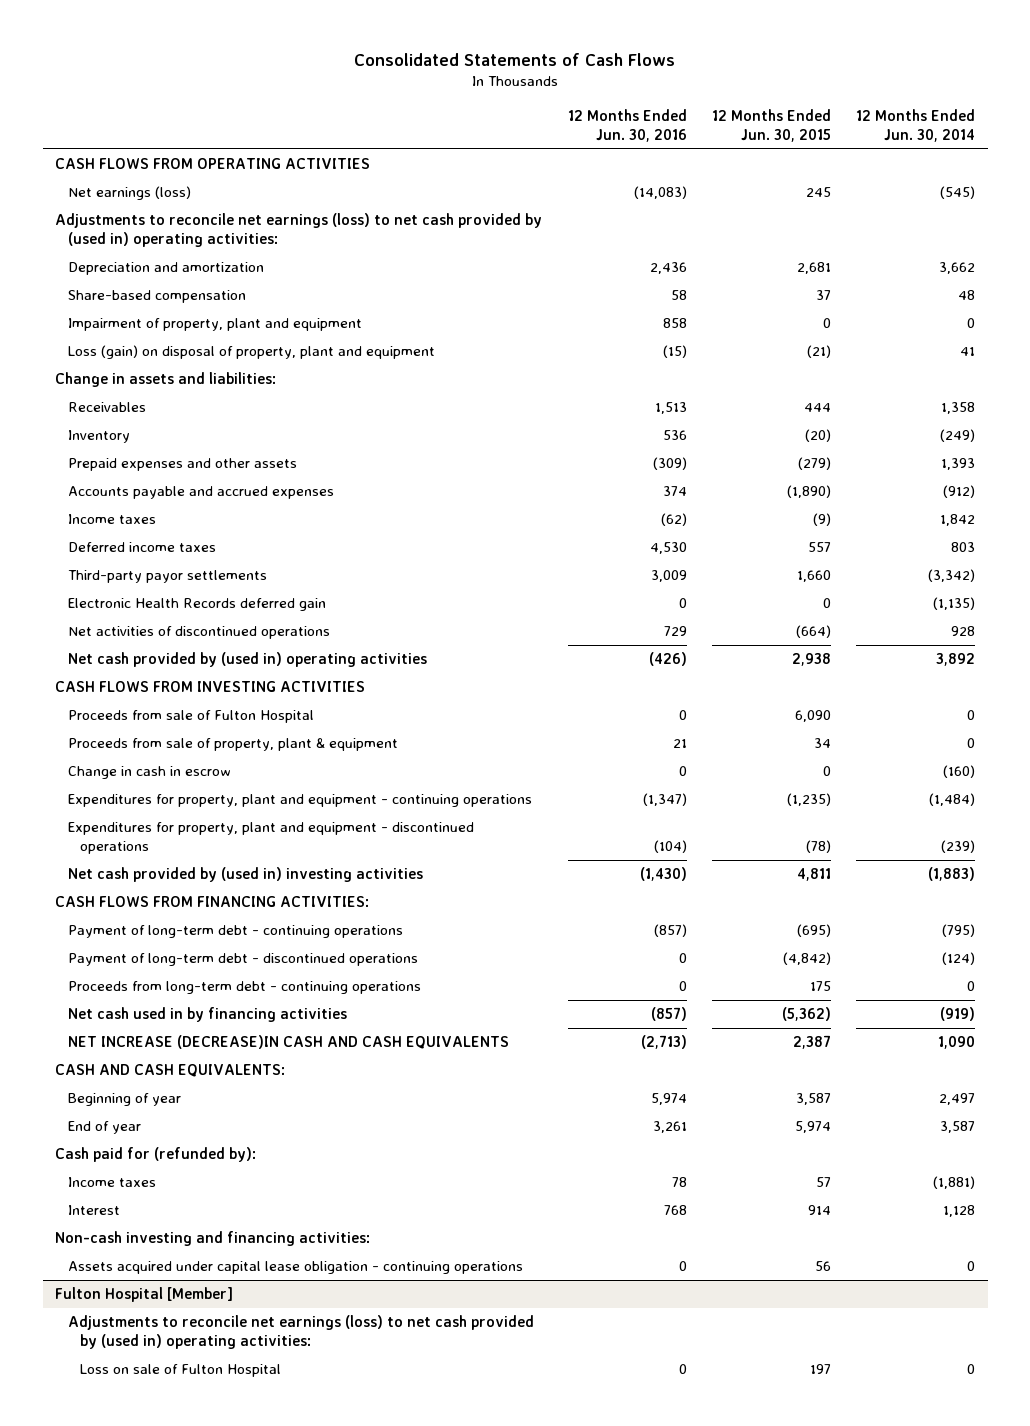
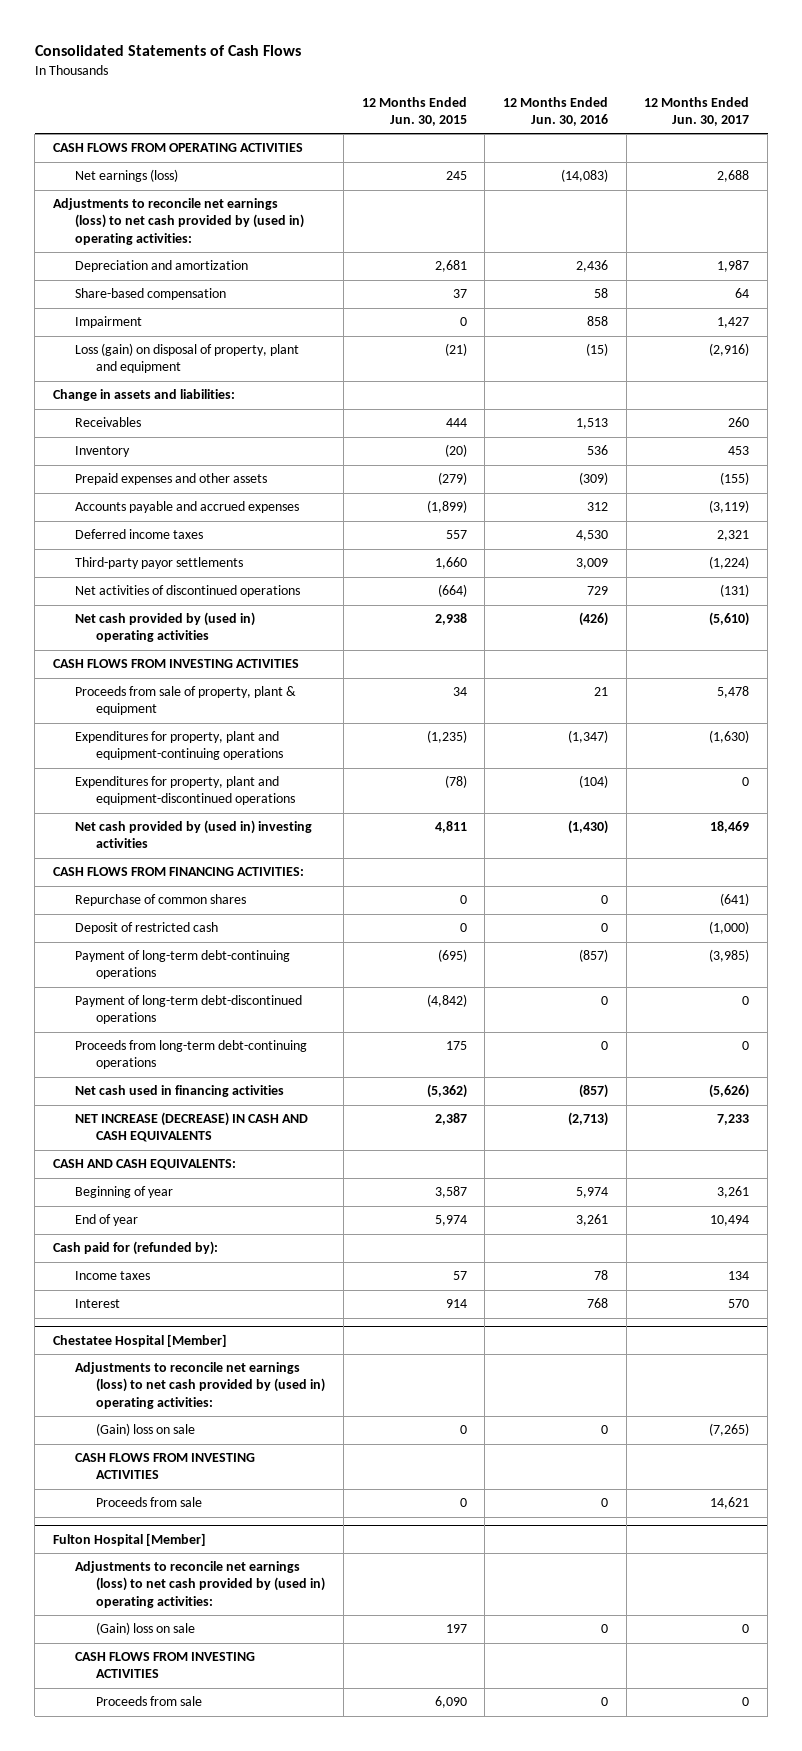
[855,108,975,142] 12 Months Ended Jun. 30, 2014 -> none
none -> [644,96,750,127] 12 Months Ended Jun. 30, 2017
[67,318,362,332] Impairment of property, plant and equipment -> [74,316,142,329] Impairment
[67,514,156,525] Income taxes -> none
[662,486,687,497] 374 -> [587,502,609,512] 312
[786,485,831,499] (1,890) -> [426,500,467,514] (1,899)
[67,598,326,612] Electronic Health Records deferred gain -> none
[67,710,314,724] Proceeds from sale of Fulton Hospital -> none
[67,766,231,780] Change in cash in escrow -> none
[67,794,532,808] Expenditures for property, plant and equipment - continuing operations -> [74,731,284,761] Expenditures for property, plant and equipment-continuing operations
[67,822,474,855] Expenditures for property, plant and equipment - discontinued operations -> [74,776,296,806] Expenditures for property, plant and equipment-discontinued operations
none -> [74,894,246,907] Repurchase of common shares
none -> [74,922,218,935] Deposit of restricted cash
[67,925,403,939] Payment of long-term debt - continuing operations -> [74,950,290,980] Payment of long-term debt-continuing operations
[67,953,418,967] Payment of long-term debt - discontinued operations -> [74,995,302,1025] Payment of long-term debt-discontinued operations
[67,981,421,995] Proceeds from long-term debt - continuing operations -> [74,1040,307,1070] Proceeds from long-term debt-continuing operations
[67,1007,347,1023] Net cash used in by financing activities -> [74,1085,284,1098] Net cash used in financing activities
[67,1035,509,1050] NET INCREASE (DECREASE)IN CASH AND CASH EQUIVALENTS -> [74,1112,308,1143] NET INCREASE (DECREASE) IN CASH AND CASH EQUIVALENTS
[55,1231,371,1247] Non-cash investing and financing activities: -> none
[67,1261,523,1275] Assets acquired under capital lease obligation - continuing operations -> none
none -> [52,1333,227,1347] Chestatee Hospital [Member]
none -> [74,1362,326,1409] Adjustments to reconcile net earnings (loss) to net cash provided by (used in) operating activities:
none -> [96,1423,196,1437] (Gain) loss on sale
none -> [74,1453,255,1480] CASH FLOWS FROM INVESTING ACTIVITIES
none -> [96,1497,203,1508] Proceeds from sale
[79,1364,281,1378] Loss on sale of Fulton Hospital -> [96,1622,196,1636] (Gain) loss on sale
none -> [74,1652,255,1679] CASH FLOWS FROM INVESTING ACTIVITIES
none -> [96,1696,203,1707] Proceeds from sale

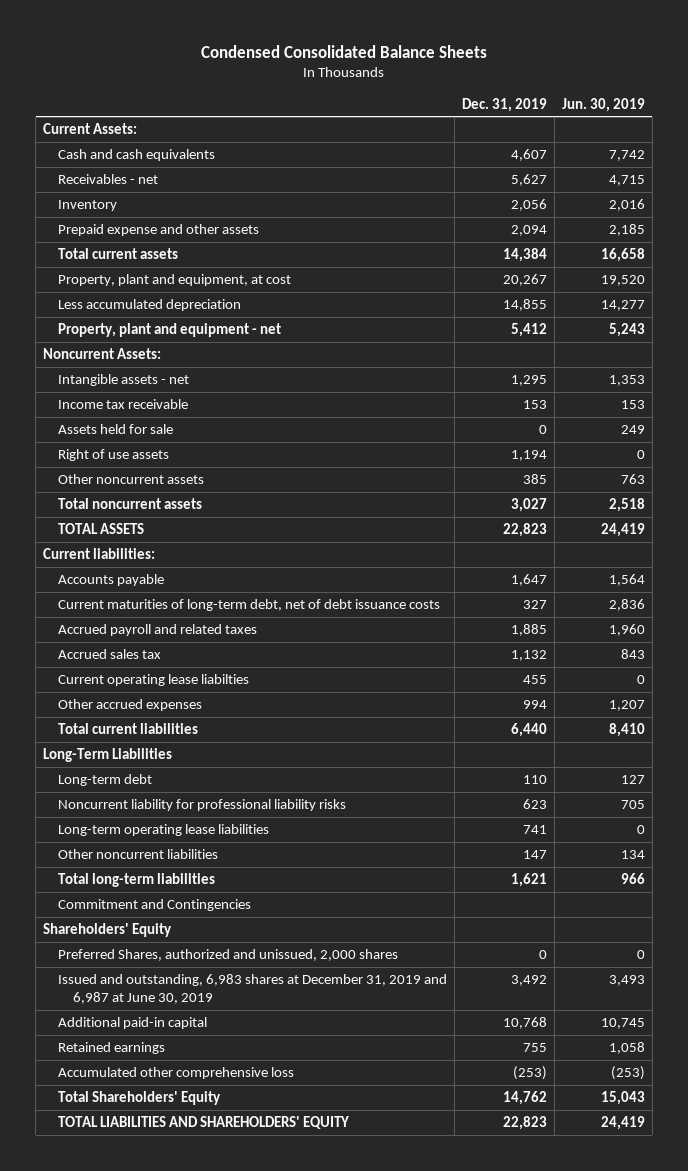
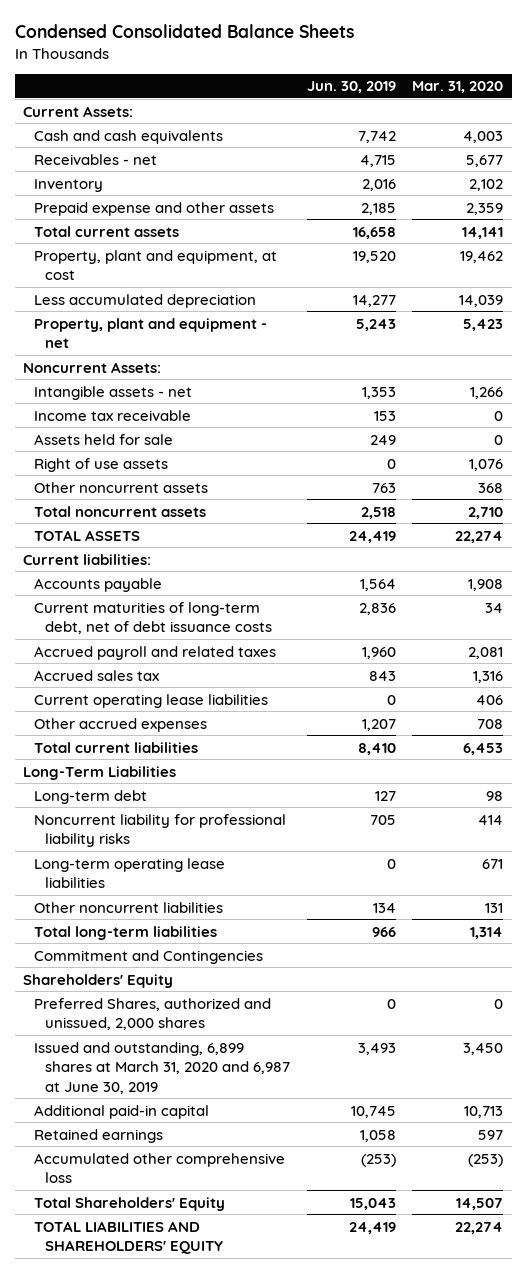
[461,97,547,112] Dec. 31, 2019 -> none
none -> [412,81,504,94] Mar. 31, 2020
[58,674,250,687] Current operating lease liabilties -> [33,693,268,708] Current operating lease liabilities
[58,974,448,1005] Issued and outstanding, 6,983 shares at December 31, 2019 and 6,987 at June 30, 2019 -> [33,1041,290,1094] Issued and outstanding, 6,899 shares at March 31, 2020 and 6,987 at June 30, 2019

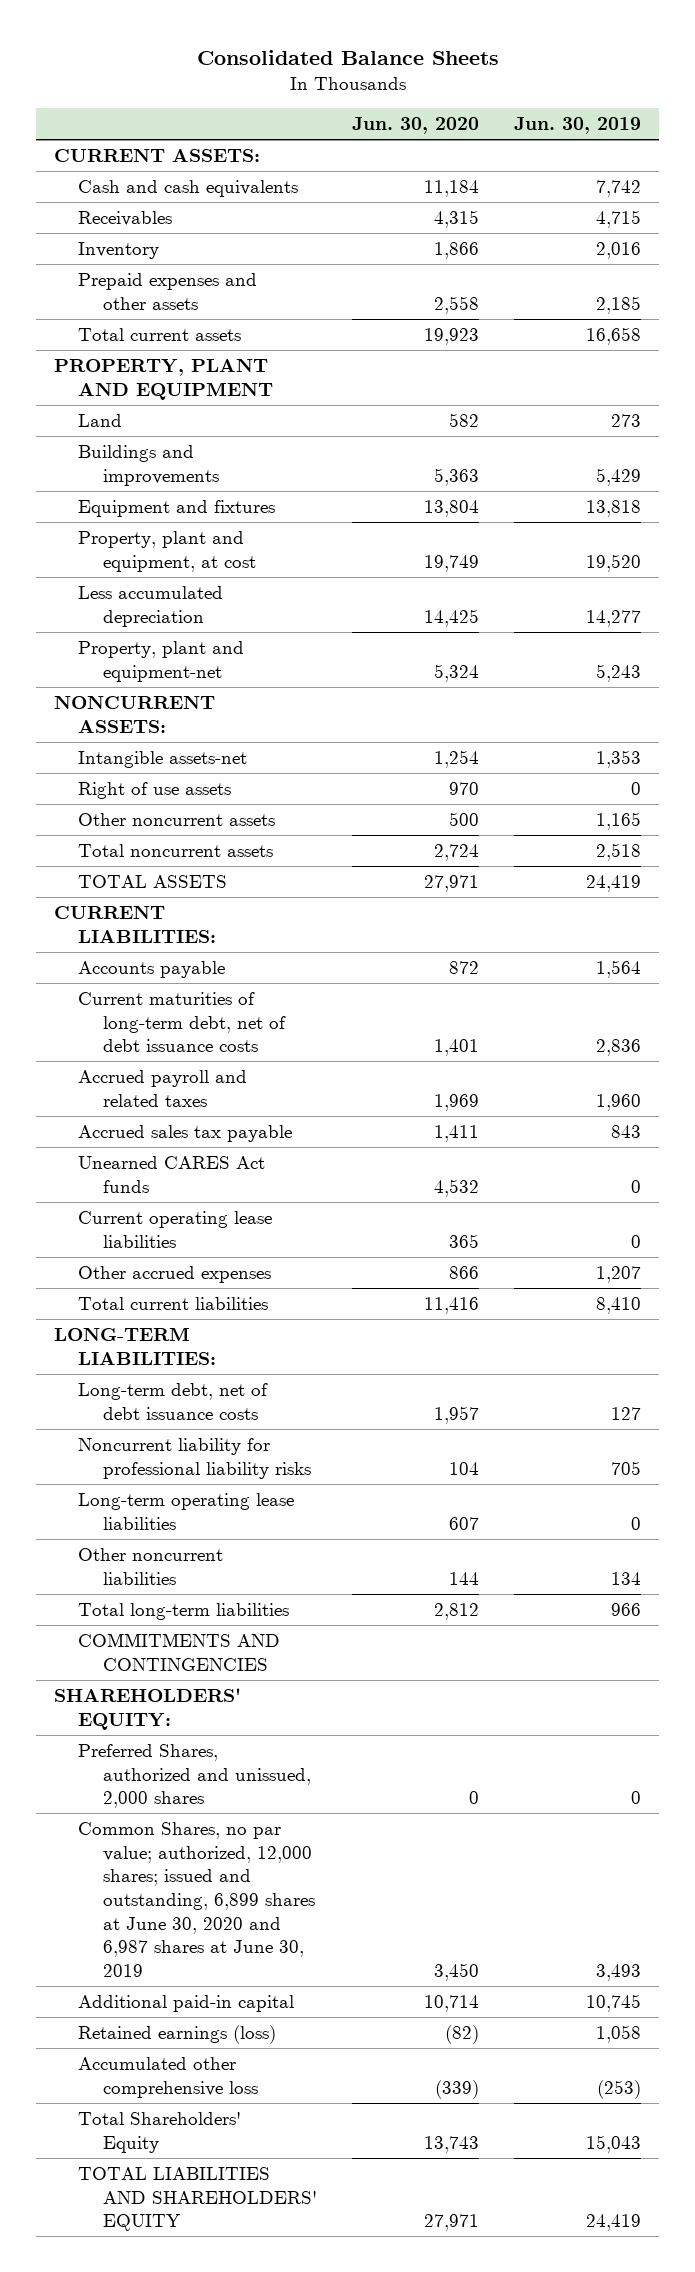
[14,24,354,39] Condensed Consolidated Balance Sheets -> [196,49,499,65] Consolidated Balance Sheets
[412,81,504,94] Mar. 31, 2020 -> none
none -> [351,117,479,135] Jun. 30, 2020
[23,105,134,117] Current Assets: -> [53,148,260,162] CURRENT ASSETS:
[33,153,157,165] Receivables - net -> [78,210,173,226] Receivables
[33,201,274,216] Prepaid expense and other assets -> [78,272,258,310] Prepaid expenses and other assets
none -> [53,358,274,400] PROPERTY, PLANT AND EQUIPMENT
none -> [78,413,123,427] Land
none -> [78,444,219,486] Buildings and improvements
none -> [78,499,276,517] Equipment and fixtures
[33,409,191,421] Income tax receivable -> none
[33,433,173,445] Assets held for sale -> none
[33,317,267,349] Property, plant and equipment - net -> [78,640,245,682] Property, plant and equipment-net
[23,361,162,373] Noncurrent Assets: -> [53,695,215,733] NONCURRENT ASSETS:
[33,385,192,400] Intangible assets - net -> [78,750,248,768] Intangible assets-net
[371,482,396,493] 763 -> [596,811,642,830] 1,165
[23,553,152,565] Current liabilities: -> [53,905,217,943] CURRENT LIABILITIES:
[33,669,159,681] Accrued sales tax -> [78,1124,293,1142] Accrued sales tax payable
none -> [78,1155,266,1193] Unearned CARES Act funds
[23,765,177,780] Long-Term Liabilities -> [53,1326,217,1365] LONG-TERM LIABILITIES:
[33,789,147,804] Long-term debt -> [78,1382,269,1420] Long-term debt, net of debt issuance costs
[33,949,263,964] Commitment and Contingencies -> [78,1632,281,1671] COMMITMENTS AND CONTINGENCIES
[23,973,174,988] Shareholders' Equity -> [53,1687,241,1730] SHAREHOLDERS' EQUITY:
[33,1041,290,1094] Issued and outstanding, 6,899 shares at March 31, 2020 and 6,987 at June 30, 2019 -> [78,1821,315,1977] Common Shares, no par value; authorized, 12,000 shares; issued and outstanding, 6,899 shares at June 30, 2020 and 6,987 shares at June 30, 2019
[33,1128,163,1143] Retained earnings -> [78,2024,277,2044] Retained earnings (loss)

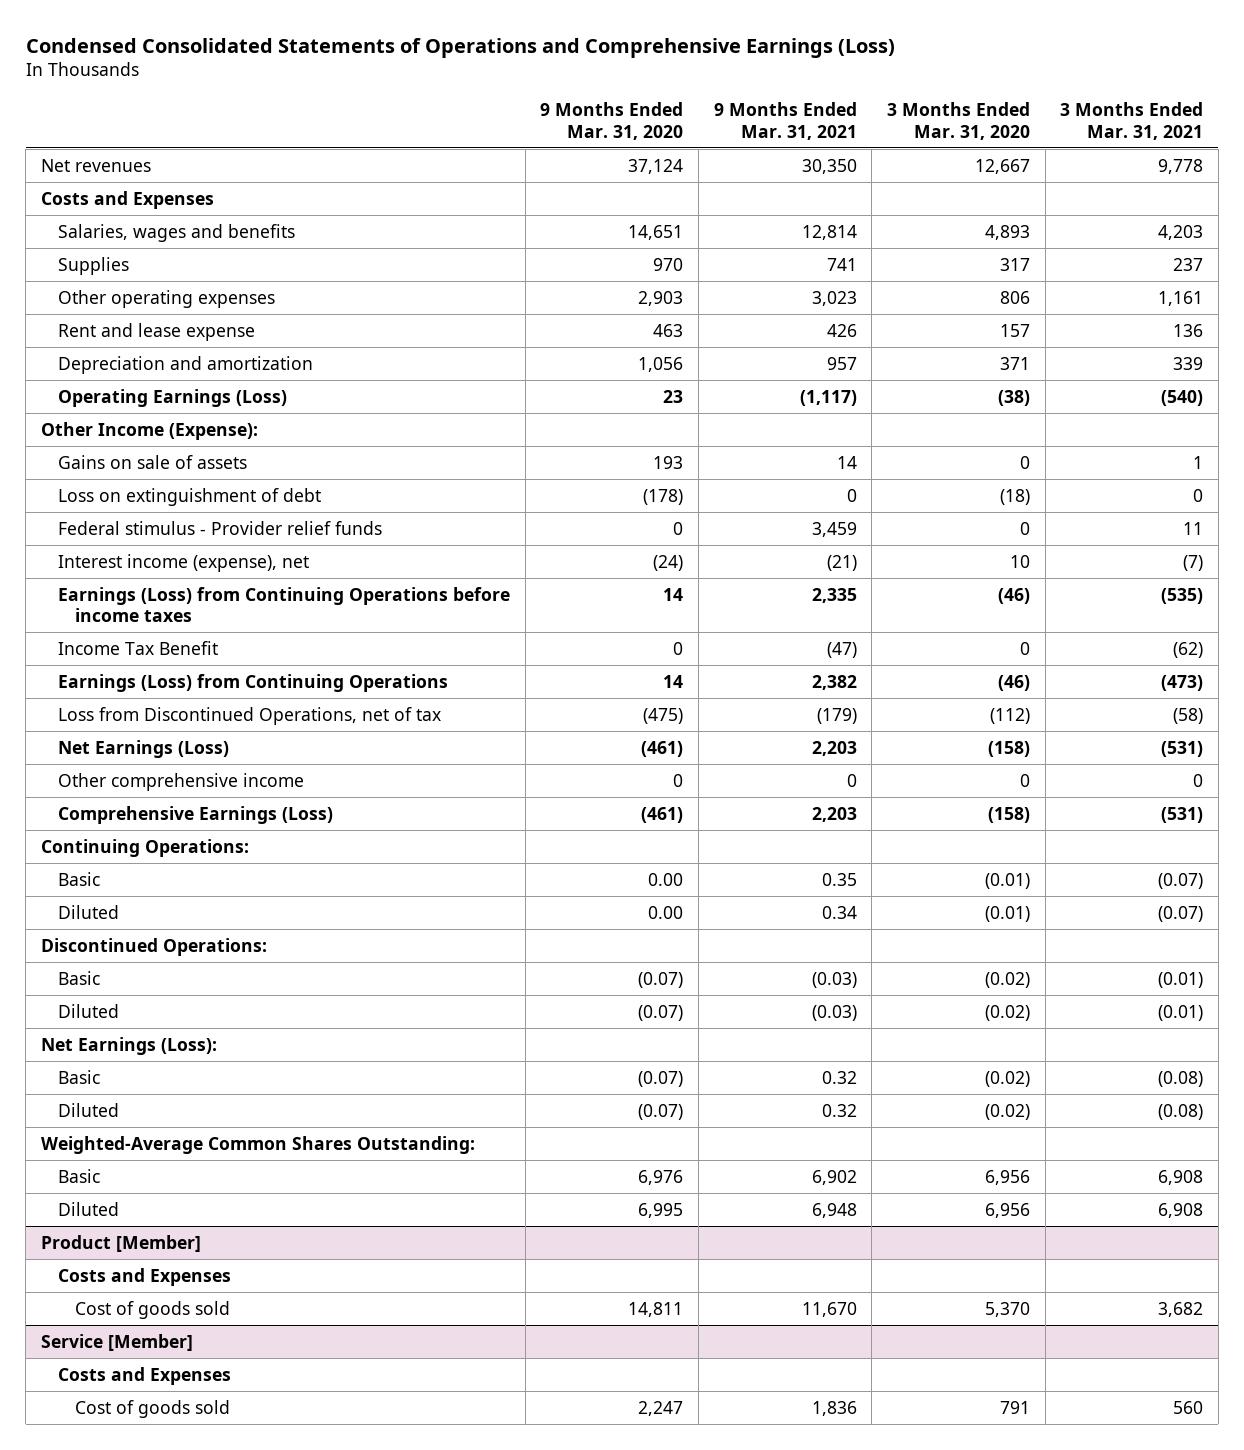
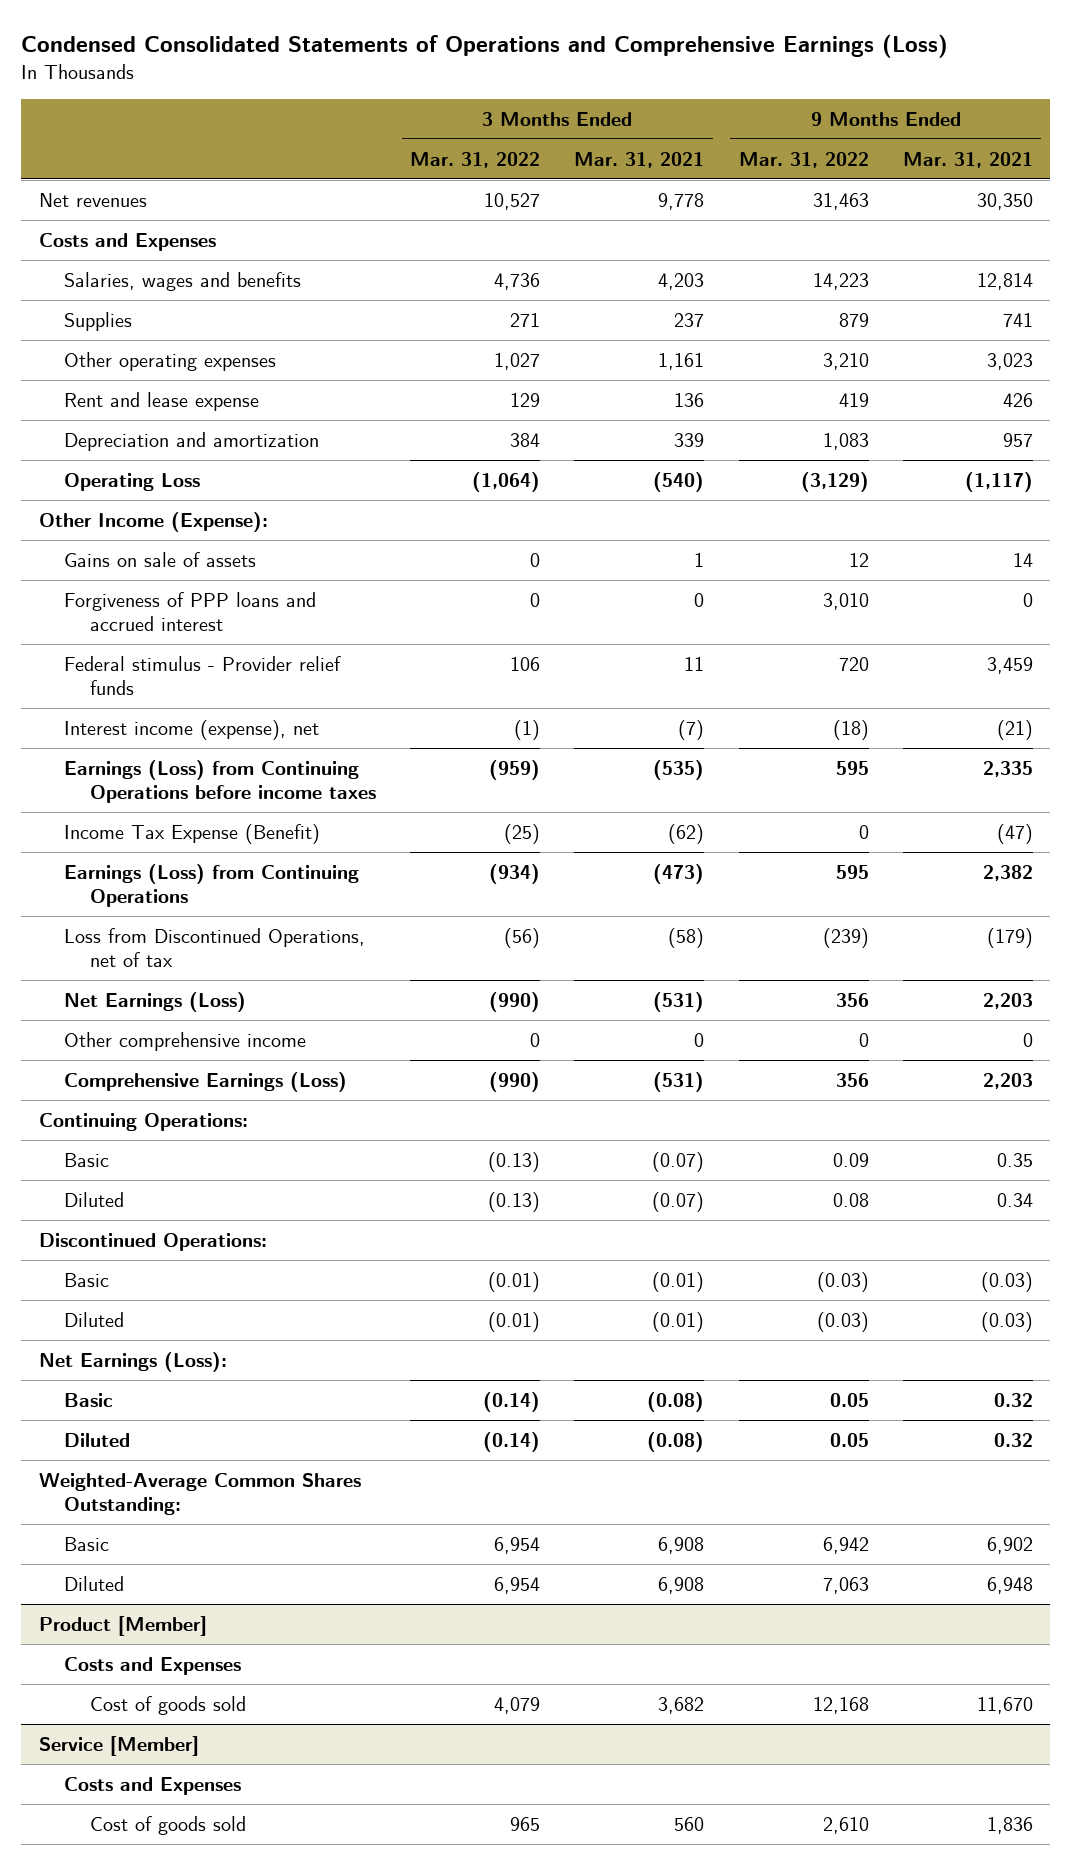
[540,102,684,140] 9 Months Ended Mar. 31, 2020 -> none
[887,102,1031,140] 3 Months Ended Mar. 31, 2020 -> none
none -> [410,151,541,168] Mar. 31, 2022
none -> [738,151,869,168] Mar. 31, 2022
[58,388,288,407] Operating Earnings (Loss) -> [64,472,201,491] Operating Loss
[58,487,322,506] Loss on extinguishment of debt -> none
none -> [64,591,317,632] Forgiveness of PPP loans and accrued interest
[58,640,219,655] Income Tax Benefit -> [64,823,321,844] Income Tax Expense (Benefit)

